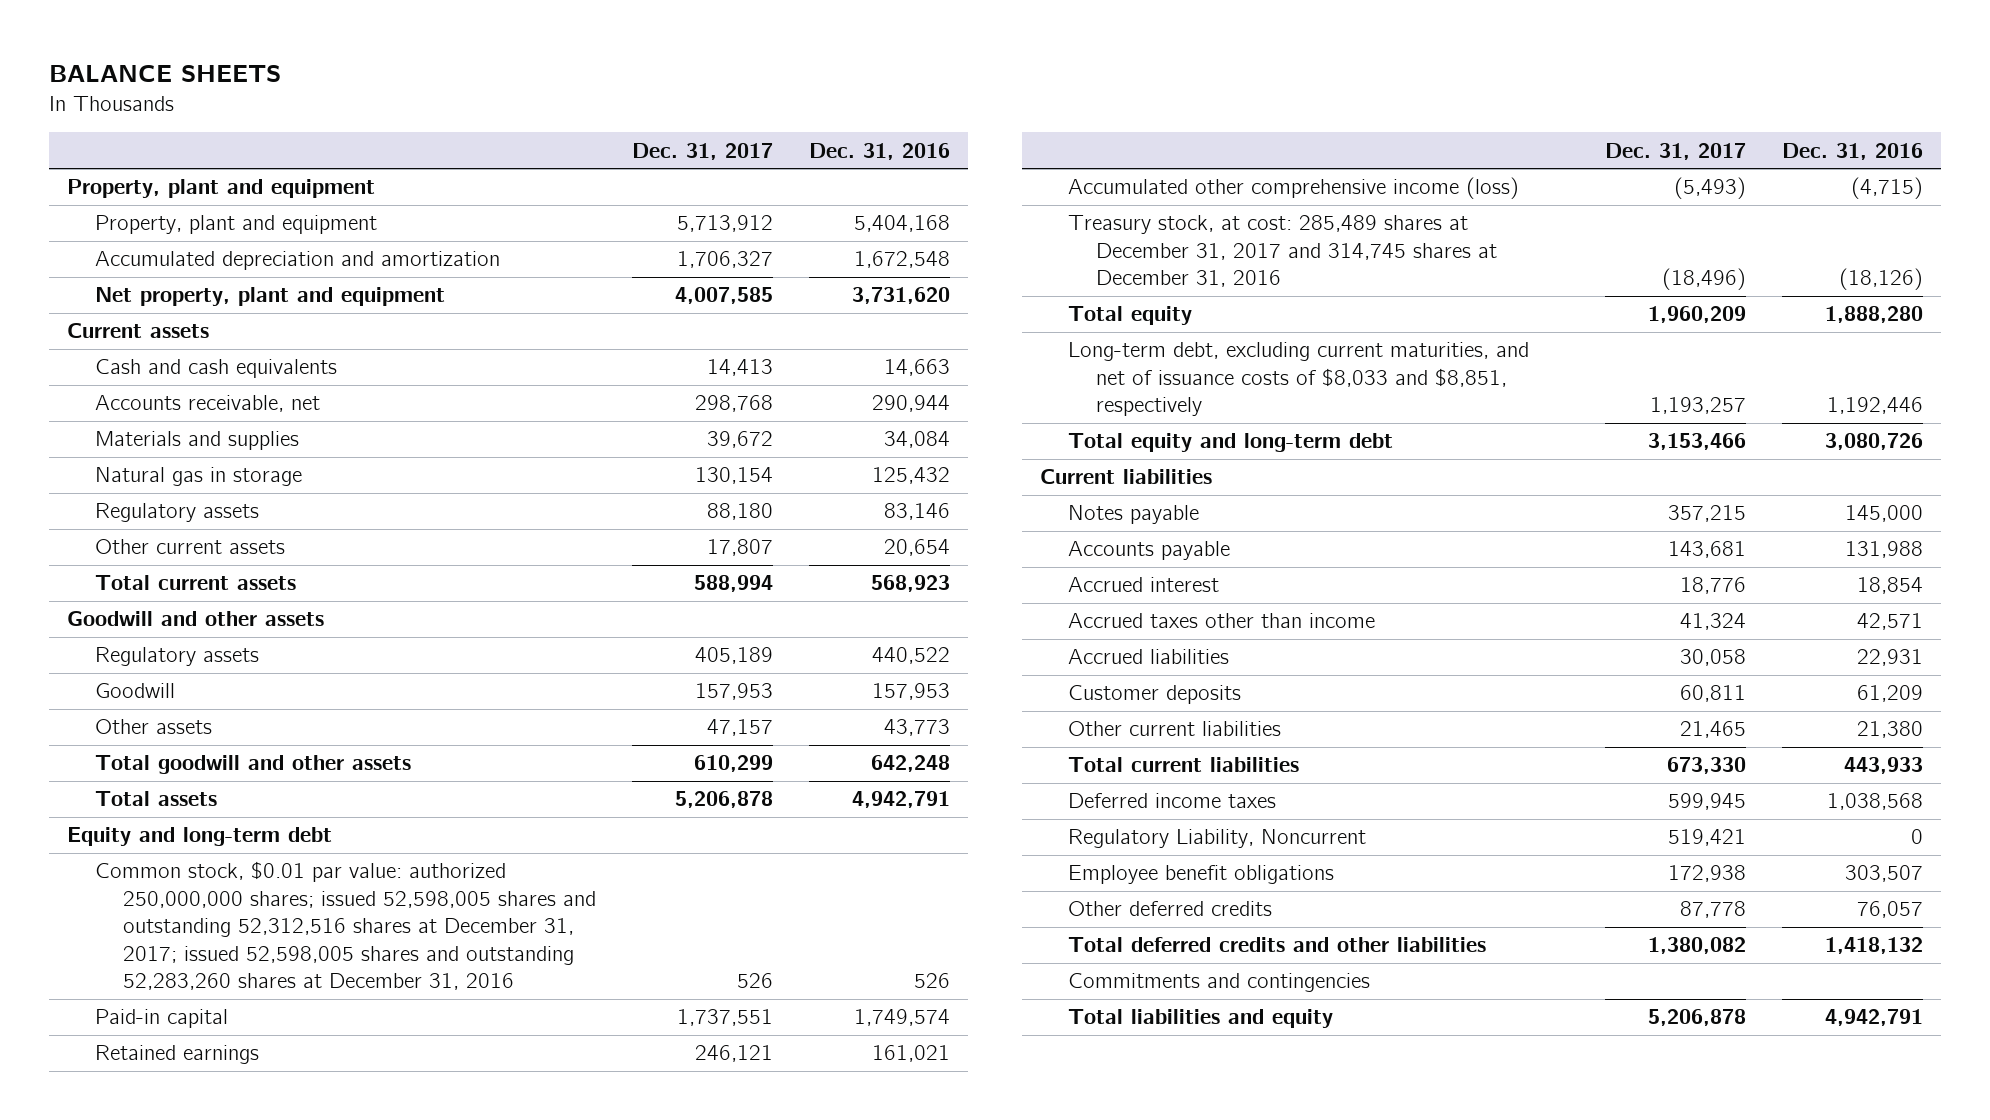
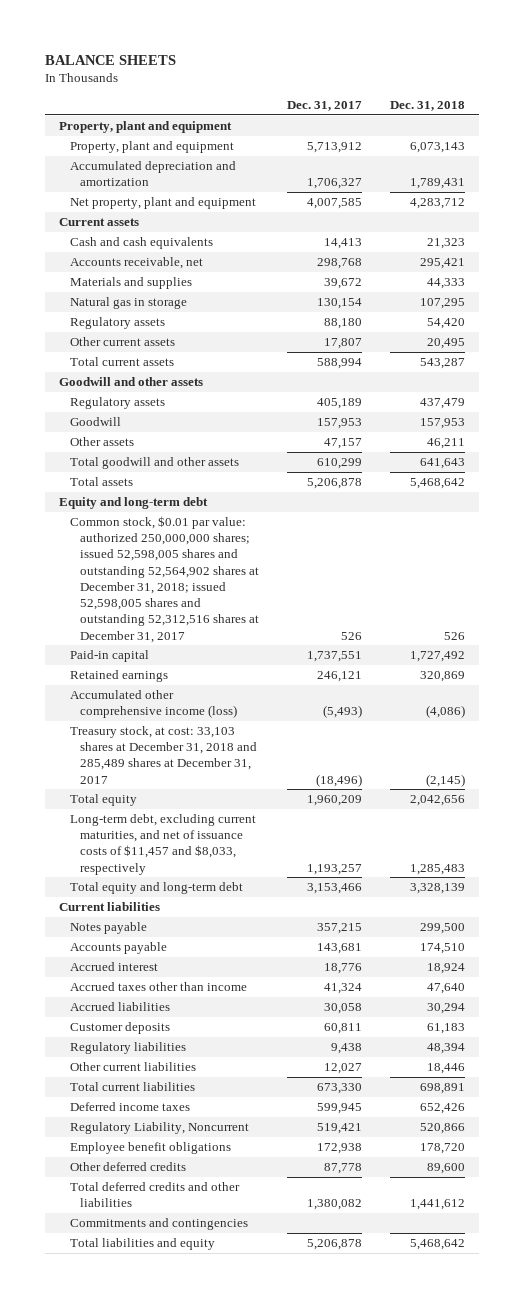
[809,142,951,160] Dec. 31, 2016 -> none
none -> [390,100,466,111] Dec. 31, 2018
[95,861,597,991] Common stock, $0.01 par value: authorized 250,000,000 shares; issued 52,598,005 shares and outstanding 52,312,516 shares at December 31, 2017; issued 52,598,005 shares and outstanding 52,283,260 shares at December 31, 2016 -> [69,516,260,643] Common stock, $0.01 par value: authorized 250,000,000 shares; issued 52,598,005 shares and outstanding 52,564,902 shares at December 31, 2018; issued 52,598,005 shares and outstanding 52,312,516 shares at December 31, 2017
[1067,215,1497,288] Treasury stock, at cost: 285,489 shares at December 31, 2017 and 314,745 shares at December 31, 2016 -> [69,726,258,784] Treasury stock, at cost: 33,103 shares at December 31, 2018 and 285,489 shares at December 31, 2017
[1067,342,1529,417] Long-term debt, excluding current maturities, and net of issuance costs of $8,033 and $8,851, respectively -> [69,814,256,875] Long-term debt, excluding current maturities, and net of issuance costs of $11,457 and $8,033, respectively
none -> [69,1042,186,1055] Regulatory liabilities
[1679,721,1746,739] 21,465 -> [324,1063,363,1075] 12,027

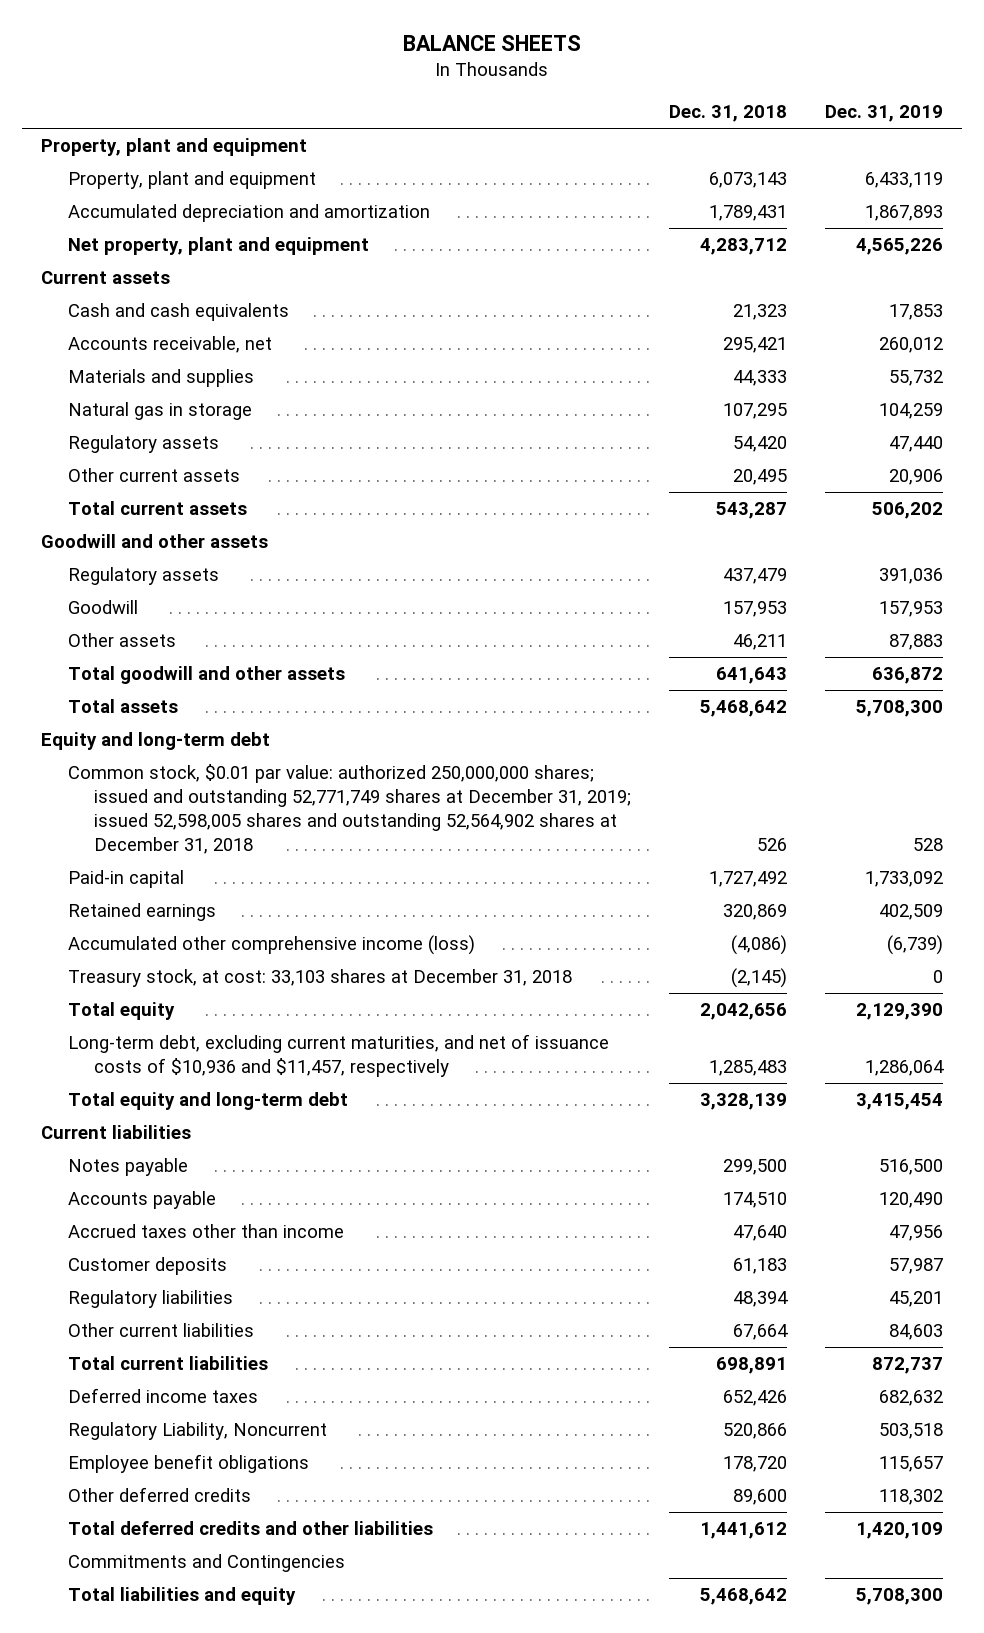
[287,100,363,111] Dec. 31, 2017 -> none
none -> [825,105,944,123] Dec. 31, 2019
[69,516,260,643] Common stock, $0.01 par value: authorized 250,000,000 shares; issued 52,598,005 shares and outstanding 52,564,902 shares at December 31, 2018; issued 52,598,005 shares and outstanding 52,312,516 shares at December 31, 2017 -> [67,764,632,855] Common stock, $0.01 par value: authorized 250,000,000 shares; issued and outstanding 52,771,749 shares at December 31, 2019; issued 52,598,005 shares and outstanding 52,564,902 shares at December 31, 2018
[69,726,258,784] Treasury stock, at cost: 33,103 shares at December 31, 2018 and 285,489 shares at December 31, 2017 -> [67,969,572,988] Treasury stock, at cost: 33,103 shares at December 31, 2018
[69,814,256,875] Long-term debt, excluding current maturities, and net of issuance costs of $11,457 and $8,033, respectively -> [67,1034,609,1078] Long-term debt, excluding current maturities, and net of issuance costs of $10,936 and $11,457, respectively
[69,962,158,972] Accrued interest -> none
[69,1002,170,1012] Accrued liabilities -> none
[427,1063,466,1075] 18,446 -> [733,1324,789,1341] 67,664
[69,1218,248,1231] Commitments and contingencies -> [67,1554,345,1573] Commitments and Contingencies

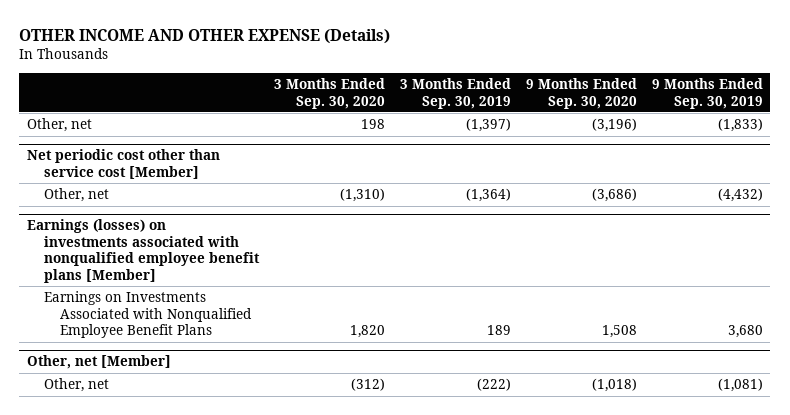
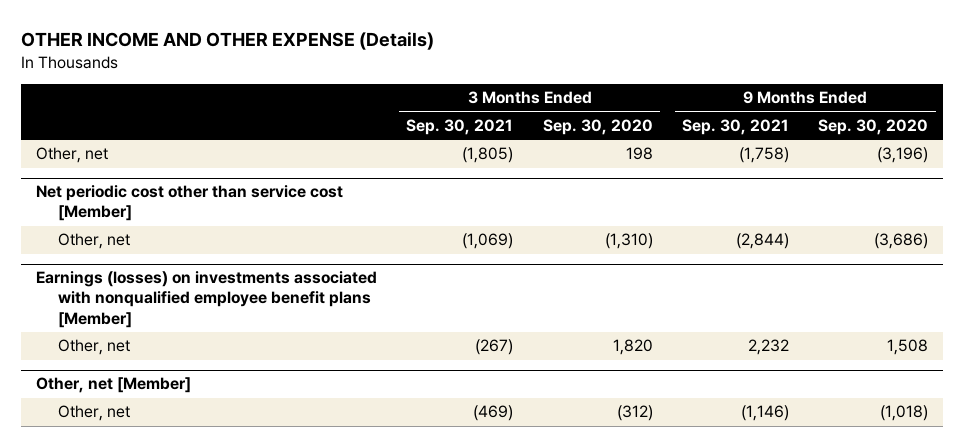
[399,78,511,109] 3 Months Ended Sep. 30, 2019 -> none
[651,78,763,109] 9 Months Ended Sep. 30, 2019 -> none
none -> [406,119,514,136] Sep. 30, 2021
none -> [681,119,789,136] Sep. 30, 2021
[43,291,253,339] Earnings on Investments Associated with Nonqualified Employee Benefit Plans -> [57,339,130,356] Other, net

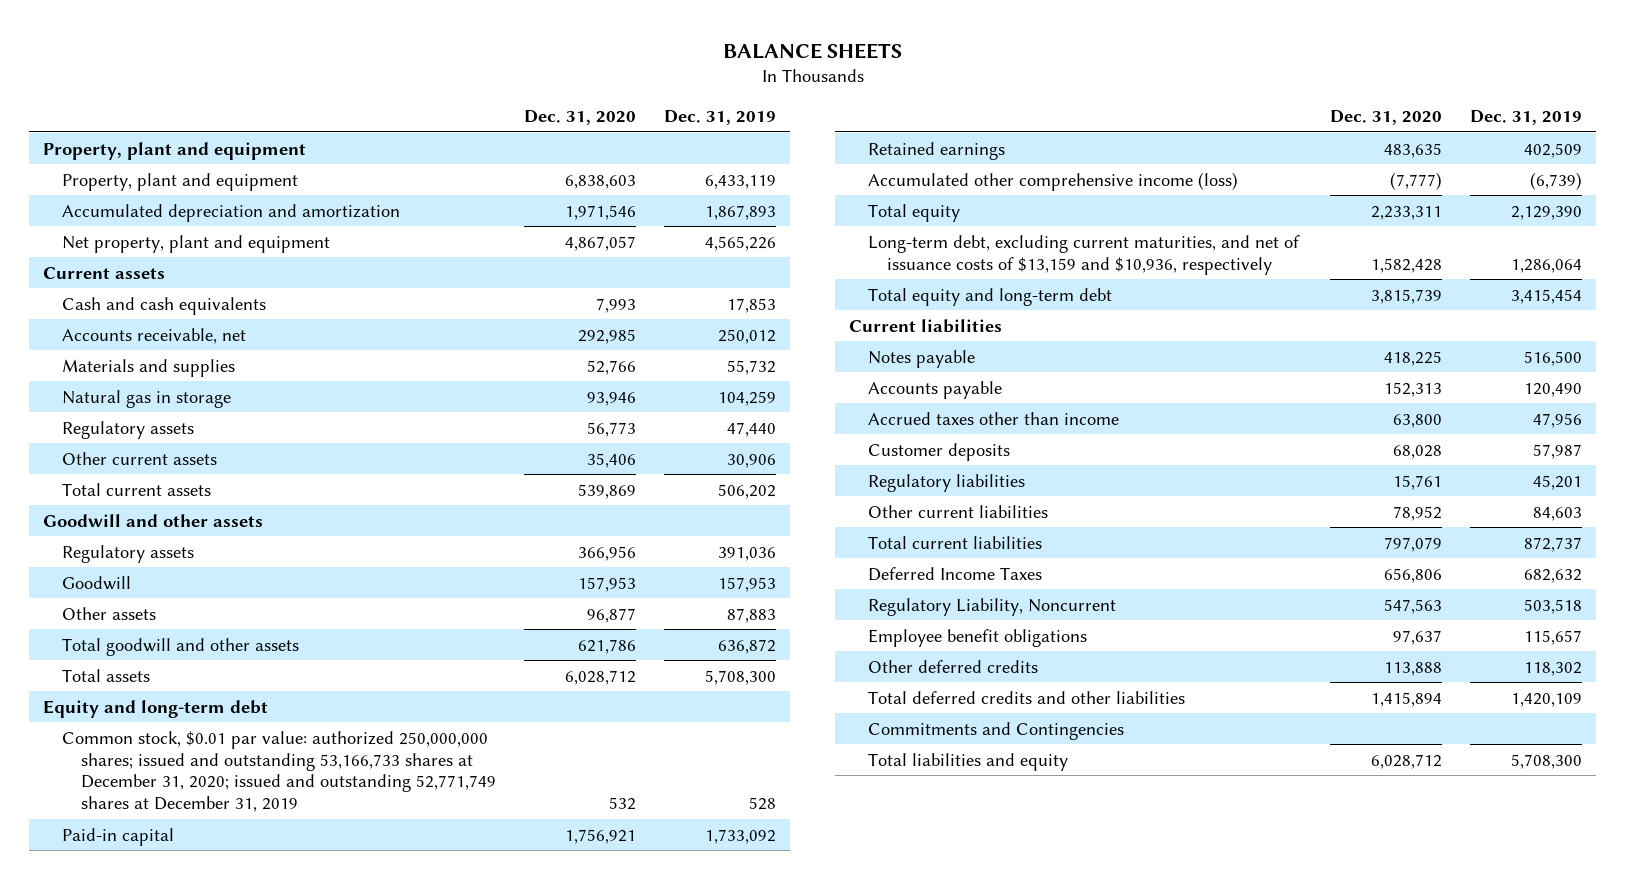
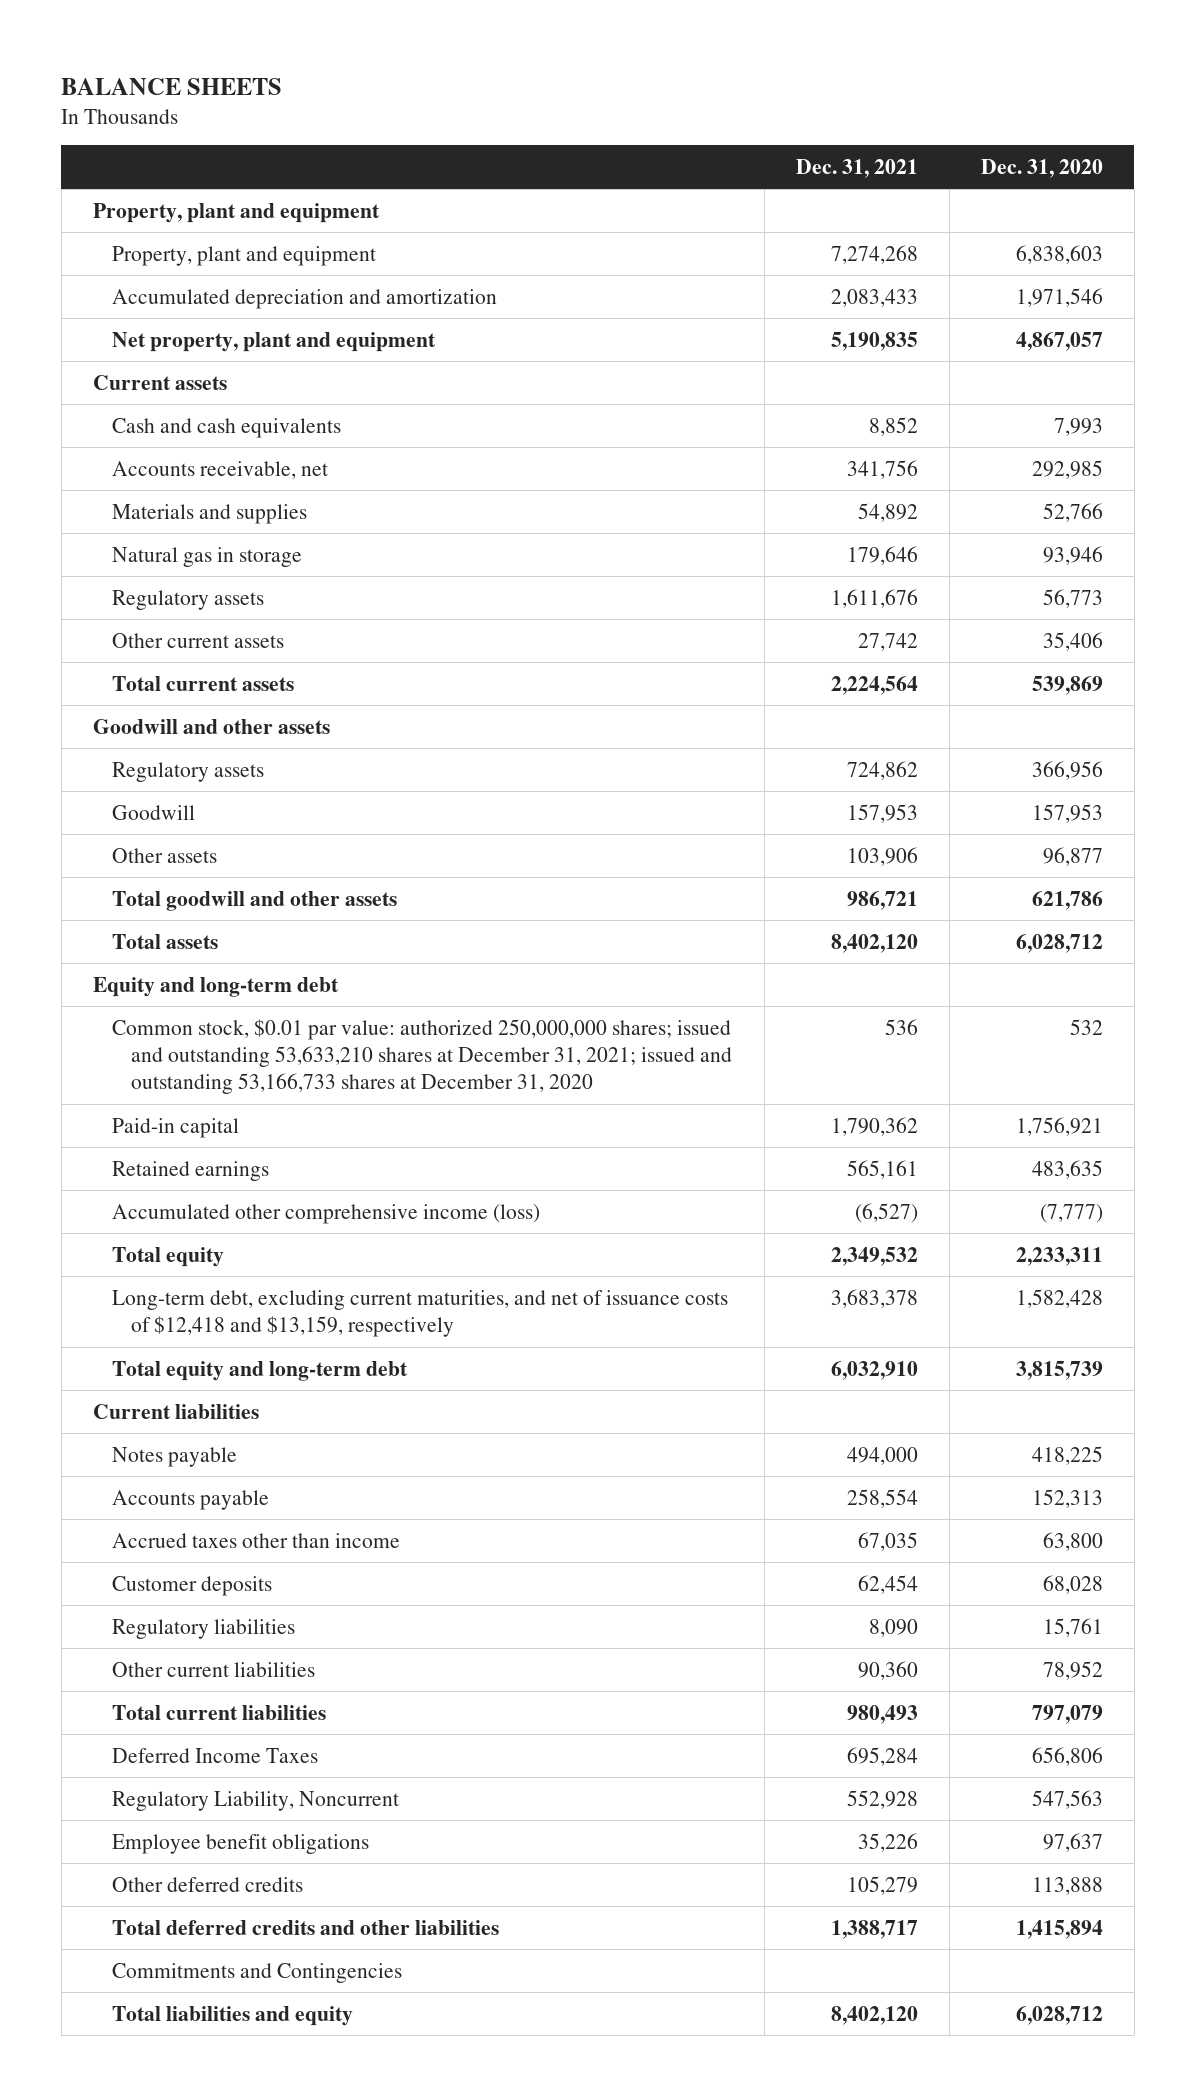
[663,110,776,126] Dec. 31, 2019 -> none
none -> [795,159,918,179] Dec. 31, 2021
[62,730,497,813] Common stock, $0.01 par value: authorized 250,000,000 shares; issued and outstanding 53,166,733 shares at December 31, 2020; issued and outstanding 52,771,749 shares at December 31, 2019 -> [112,1018,733,1095] Common stock, $0.01 par value: authorized 250,000,000 shares; issued and outstanding 53,633,210 shares at December 31, 2021; issued and outstanding 53,166,733 shares at December 31, 2020
[868,234,1301,275] Long-term debt, excluding current maturities, and net of issuance costs of $13,159 and $10,936, respectively -> [112,1289,729,1338] Long-term debt, excluding current maturities, and net of issuance costs of $12,418 and $13,159, respectively

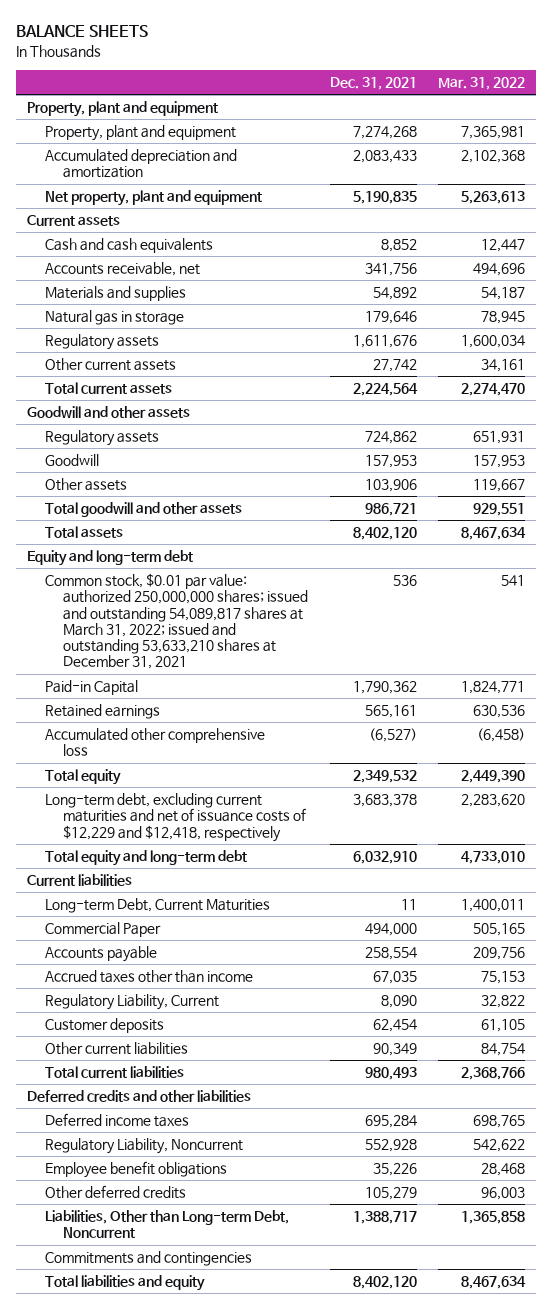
[980,159,1103,179] Dec. 31, 2020 -> none
none -> [438,76,526,90] Mar. 31, 2022
[112,1018,733,1095] Common stock, $0.01 par value: authorized 250,000,000 shares; issued and outstanding 53,633,210 shares at December 31, 2021; issued and outstanding 53,166,733 shares at December 31, 2020 -> [44,573,308,670] Common stock, $0.01 par value: authorized 250,000,000 shares; issued and outstanding 54,089,817 shares at March 31, 2022; issued and outstanding 53,633,210 shares at December 31, 2021
[112,1117,240,1138] Paid-in capital -> [44,680,138,696] Paid-in Capital
[112,1203,541,1224] Accumulated other comprehensive income (loss) -> [44,728,265,757] Accumulated other comprehensive loss
[112,1289,729,1338] Long-term debt, excluding current maturities, and net of issuance costs of $12,418 and $13,159, respectively -> [44,793,306,842] Long-term debt, excluding current maturities and net of issuance costs of $12,229 and $12,418, respectively
none -> [44,898,270,914] Long-term Debt, Current Maturities
[112,1446,238,1467] Notes payable -> [44,922,161,938] Commercial Paper
none -> [44,994,219,1011] Regulatory Liability, Current
[112,1618,296,1639] Regulatory liabilities -> none
[857,1660,918,1680] 90,360 -> [372,1043,417,1057] 90,349
none -> [26,1090,251,1103] Deferred credits and other liabilities
[112,1747,319,1763] Deferred Income Taxes -> [44,1113,189,1128] Deferred income taxes
[112,1919,500,1935] Total deferred credits and other liabilities -> [44,1210,289,1239] Liabilities, Other than Long-term Debt, Noncurrent
[112,1962,403,1983] Commitments and Contingencies -> [44,1251,252,1267] Commitments and contingencies

